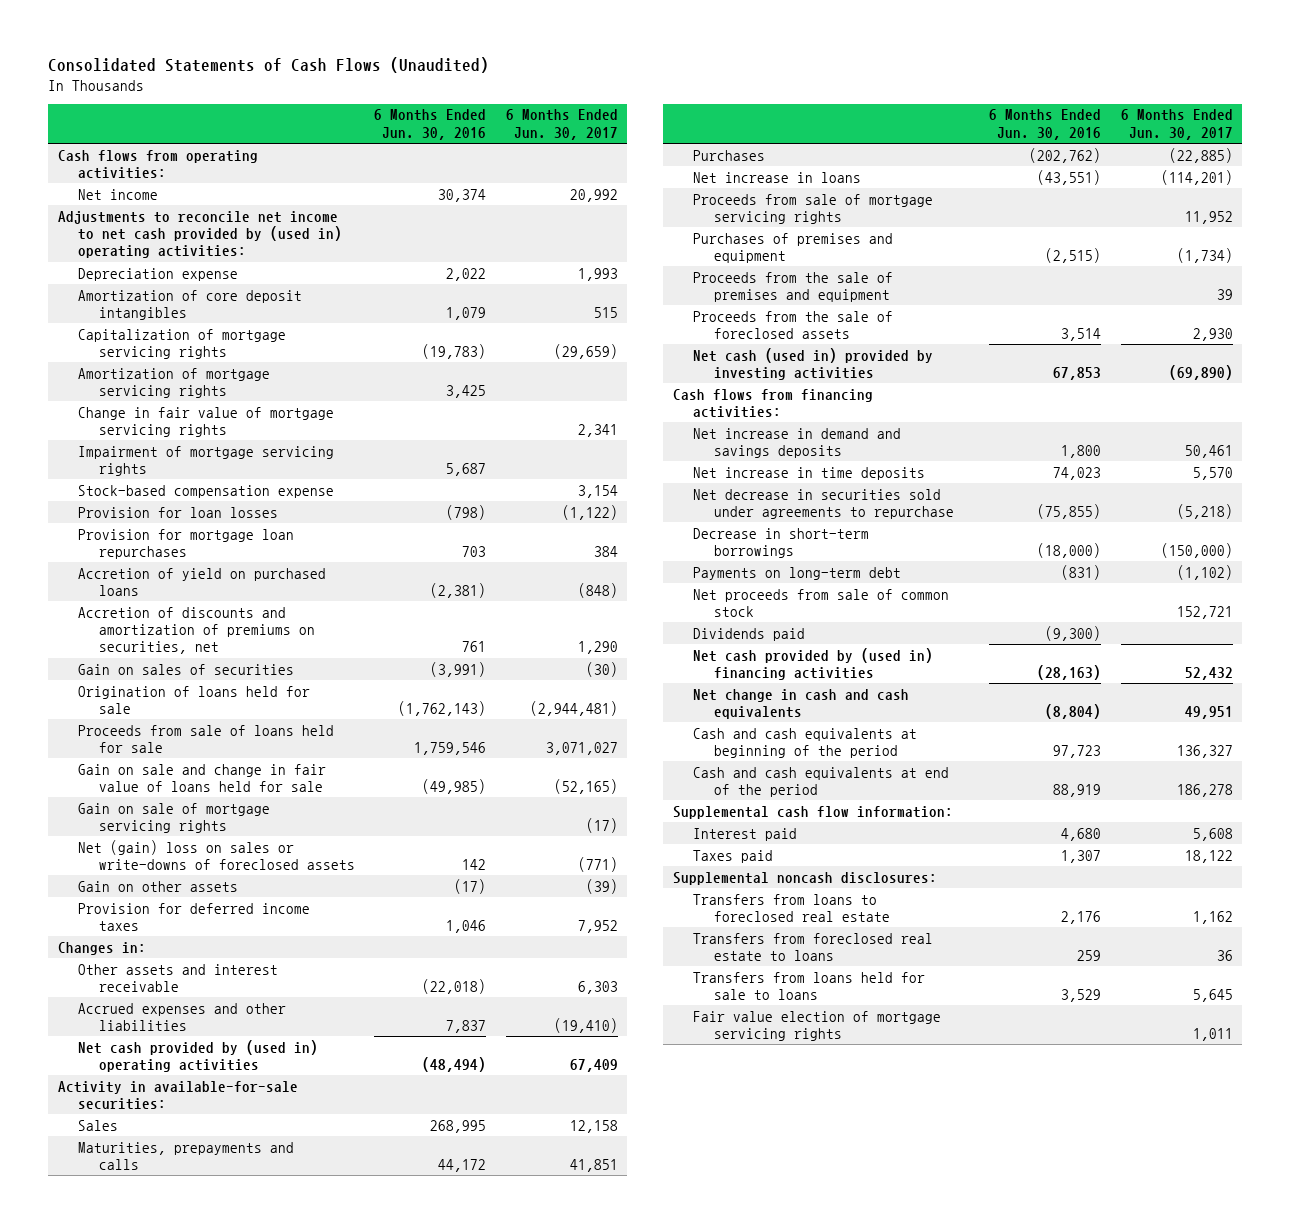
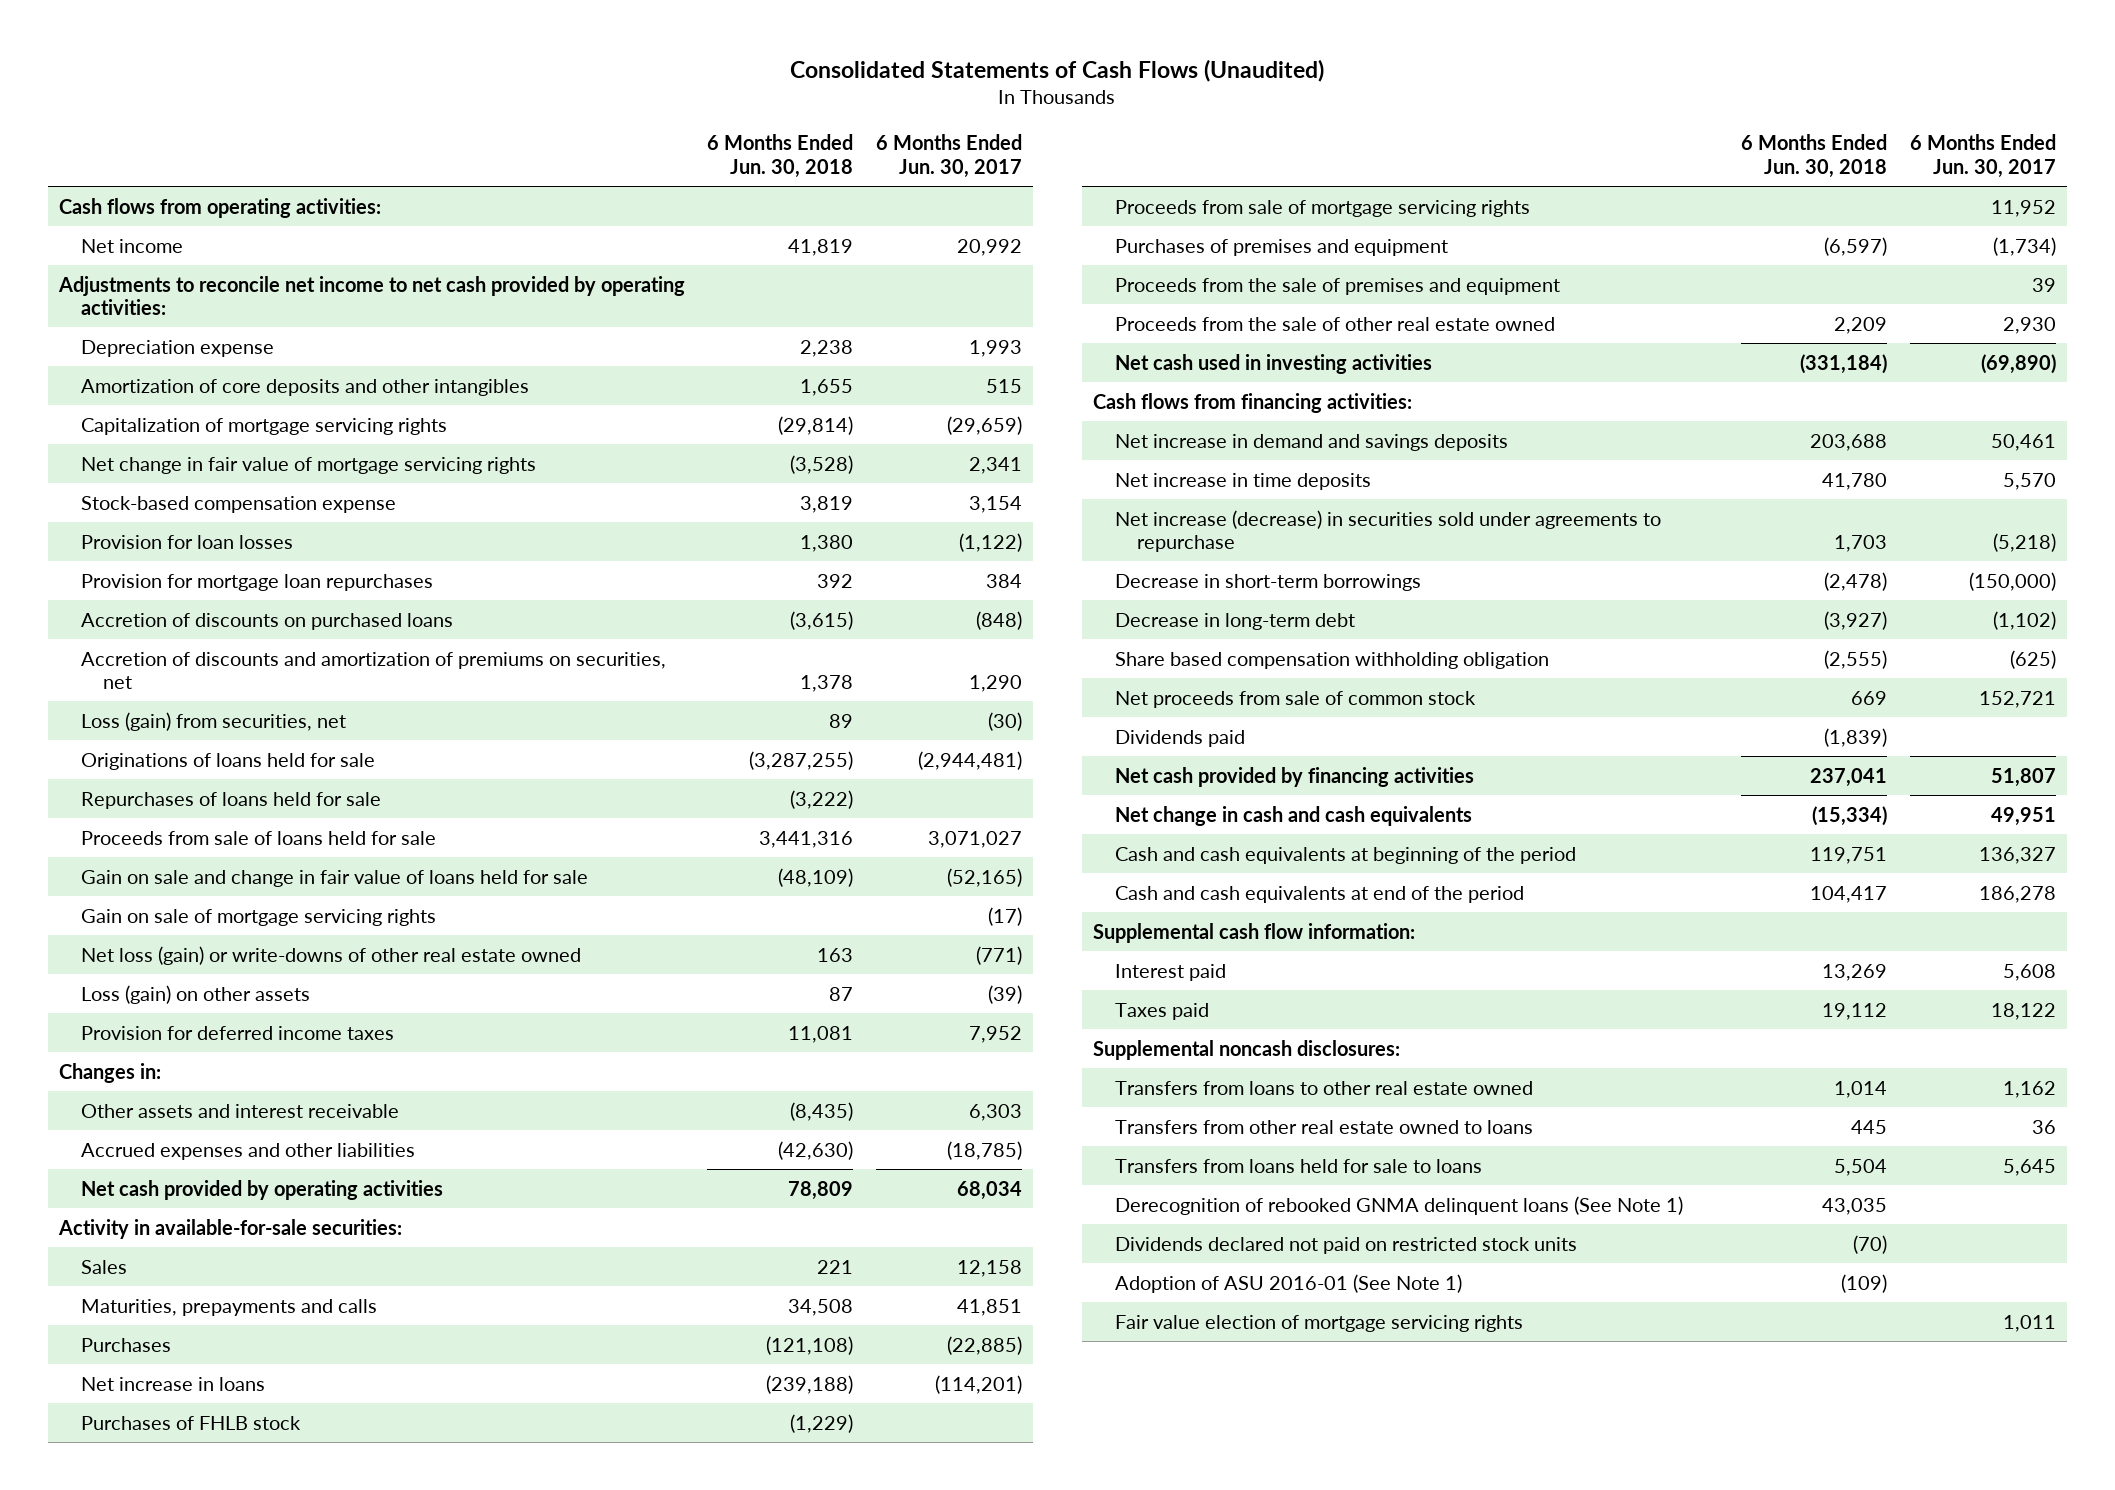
[374,109,487,140] 6 Months Ended Jun. 30, 2016 -> none
none -> [707,134,854,178] 6 Months Ended Jun. 30, 2018
[57,210,343,259] Adjustments to reconcile net income to net cash provided by (used in) operating activities: -> [57,275,685,316] Adjustments to reconcile net income to net cash provided by operating activities:
[78,289,303,320] Amortization of core deposit intangibles -> [80,378,529,396] Amortization of core deposits and other intangibles
[78,367,271,398] Amortization of mortgage servicing rights -> none
[78,445,335,476] Impairment of mortgage servicing rights -> none
[78,406,335,437] Change in fair value of mortgage servicing rights -> [80,456,536,474] Net change in fair value of mortgage servicing rights
[78,567,327,596] Accretion of yield on purchased loans -> [80,612,453,630] Accretion of discounts on purchased loans
[78,663,295,675] Gain on sales of securities -> [80,711,346,731] Loss (gain) from securities, net
[78,685,311,714] Origination of loans held for sale -> [80,752,375,770] Originations of loans held for sale
none -> [80,791,381,809] Repurchases of loans held for sale
[78,839,355,870] Net (gain) loss on sales or write-downs of foreclosed assets -> [80,945,581,965] Net loss (gain) or write-downs of other real estate owned
[78,880,239,892] Gain on other assets -> [80,984,310,1004] Loss (gain) on other assets
[553,1017,618,1033] (19,410) -> [946,1140,1022,1160] (18,785)
[78,1039,319,1072] Net cash provided by (used in) operating activities -> [80,1179,443,1200] Net cash provided by operating activities
[569,1058,618,1072] 67,409 -> [956,1180,1022,1200] 68,034
none -> [80,1415,301,1430] Purchases of FHLB stock
[693,310,894,339] Proceeds from the sale of foreclosed assets -> [1114,316,1555,331] Proceeds from the sale of other real estate owned
[693,347,934,380] Net cash (used in) provided by investing activities -> [1114,353,1432,374] Net cash used in investing activities
[693,488,954,519] Net decrease in securities sold under agreements to repurchase -> [1114,509,1661,553] Net increase (decrease) in securities sold under agreements to repurchase
[693,566,902,580] Payments on long-term debt -> [1114,612,1355,630] Decrease in long-term debt
none -> [1114,651,1549,669] Share based compensation withholding obligation
[693,647,934,680] Net cash provided by (used in) financing activities -> [1114,766,1474,787] Net cash provided by financing activities
[1184,666,1233,680] 52,432 -> [1990,767,2056,787] 51,807
[693,893,890,922] Transfers from loans to foreclosed real estate -> [1114,1080,1533,1095] Transfers from loans to other real estate owned
[693,932,934,961] Transfers from foreclosed real estate to loans -> [1114,1119,1533,1134] Transfers from other real estate owned to loans
none -> [1114,1195,1683,1215] Derecognition of rebooked GNMA delinquent loans (See Note 1)
none -> [1114,1236,1577,1254] Dividends declared not paid on restricted stock units
none -> [1114,1273,1462,1293] Adoption of ASU 2016-01 (See Note 1)

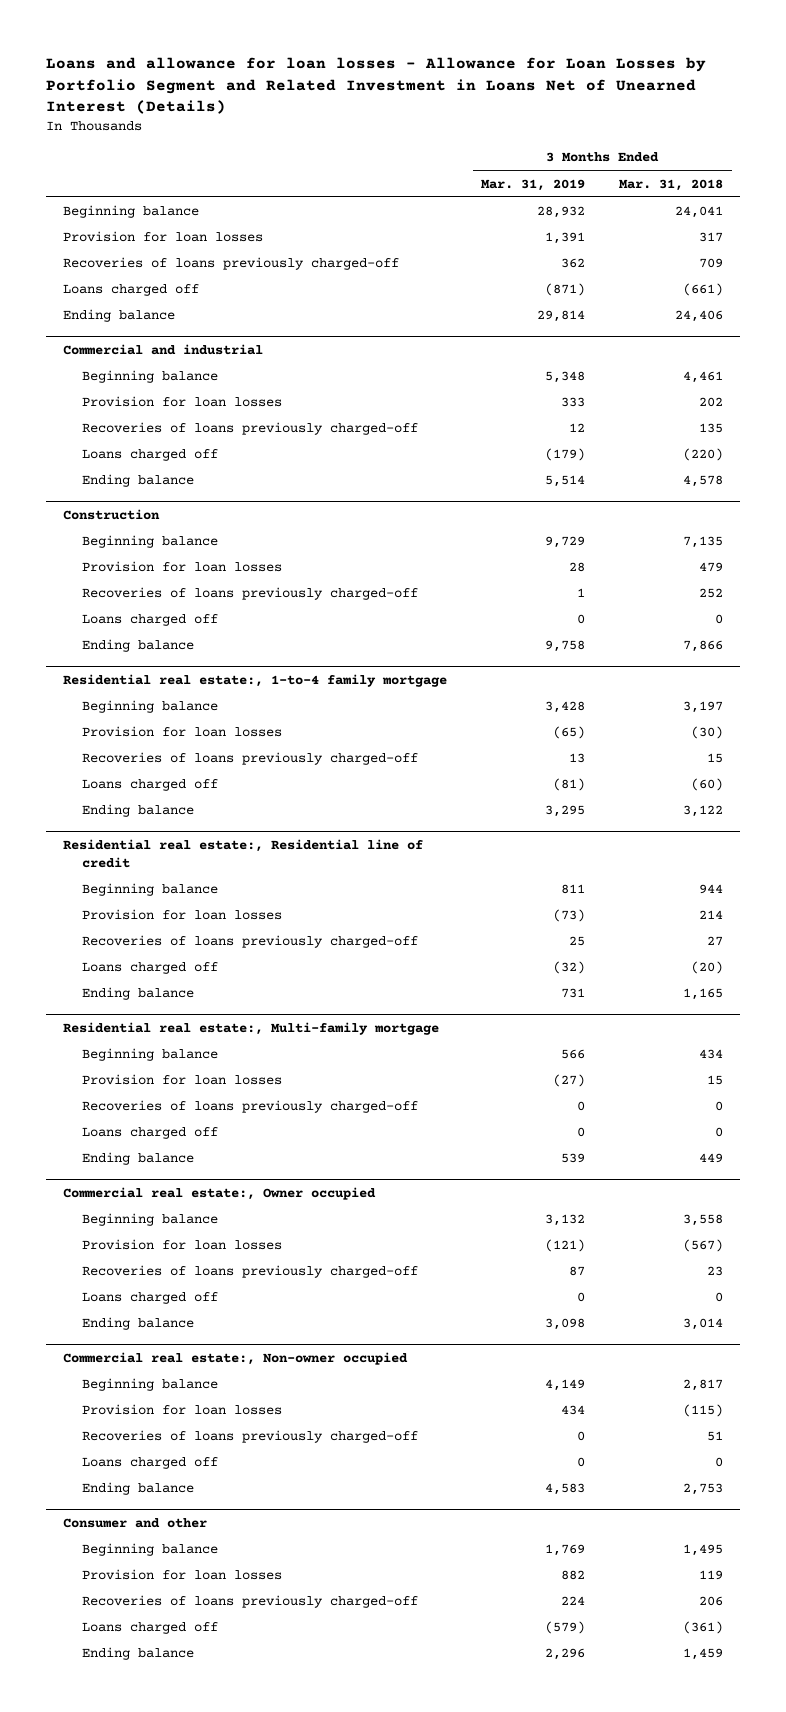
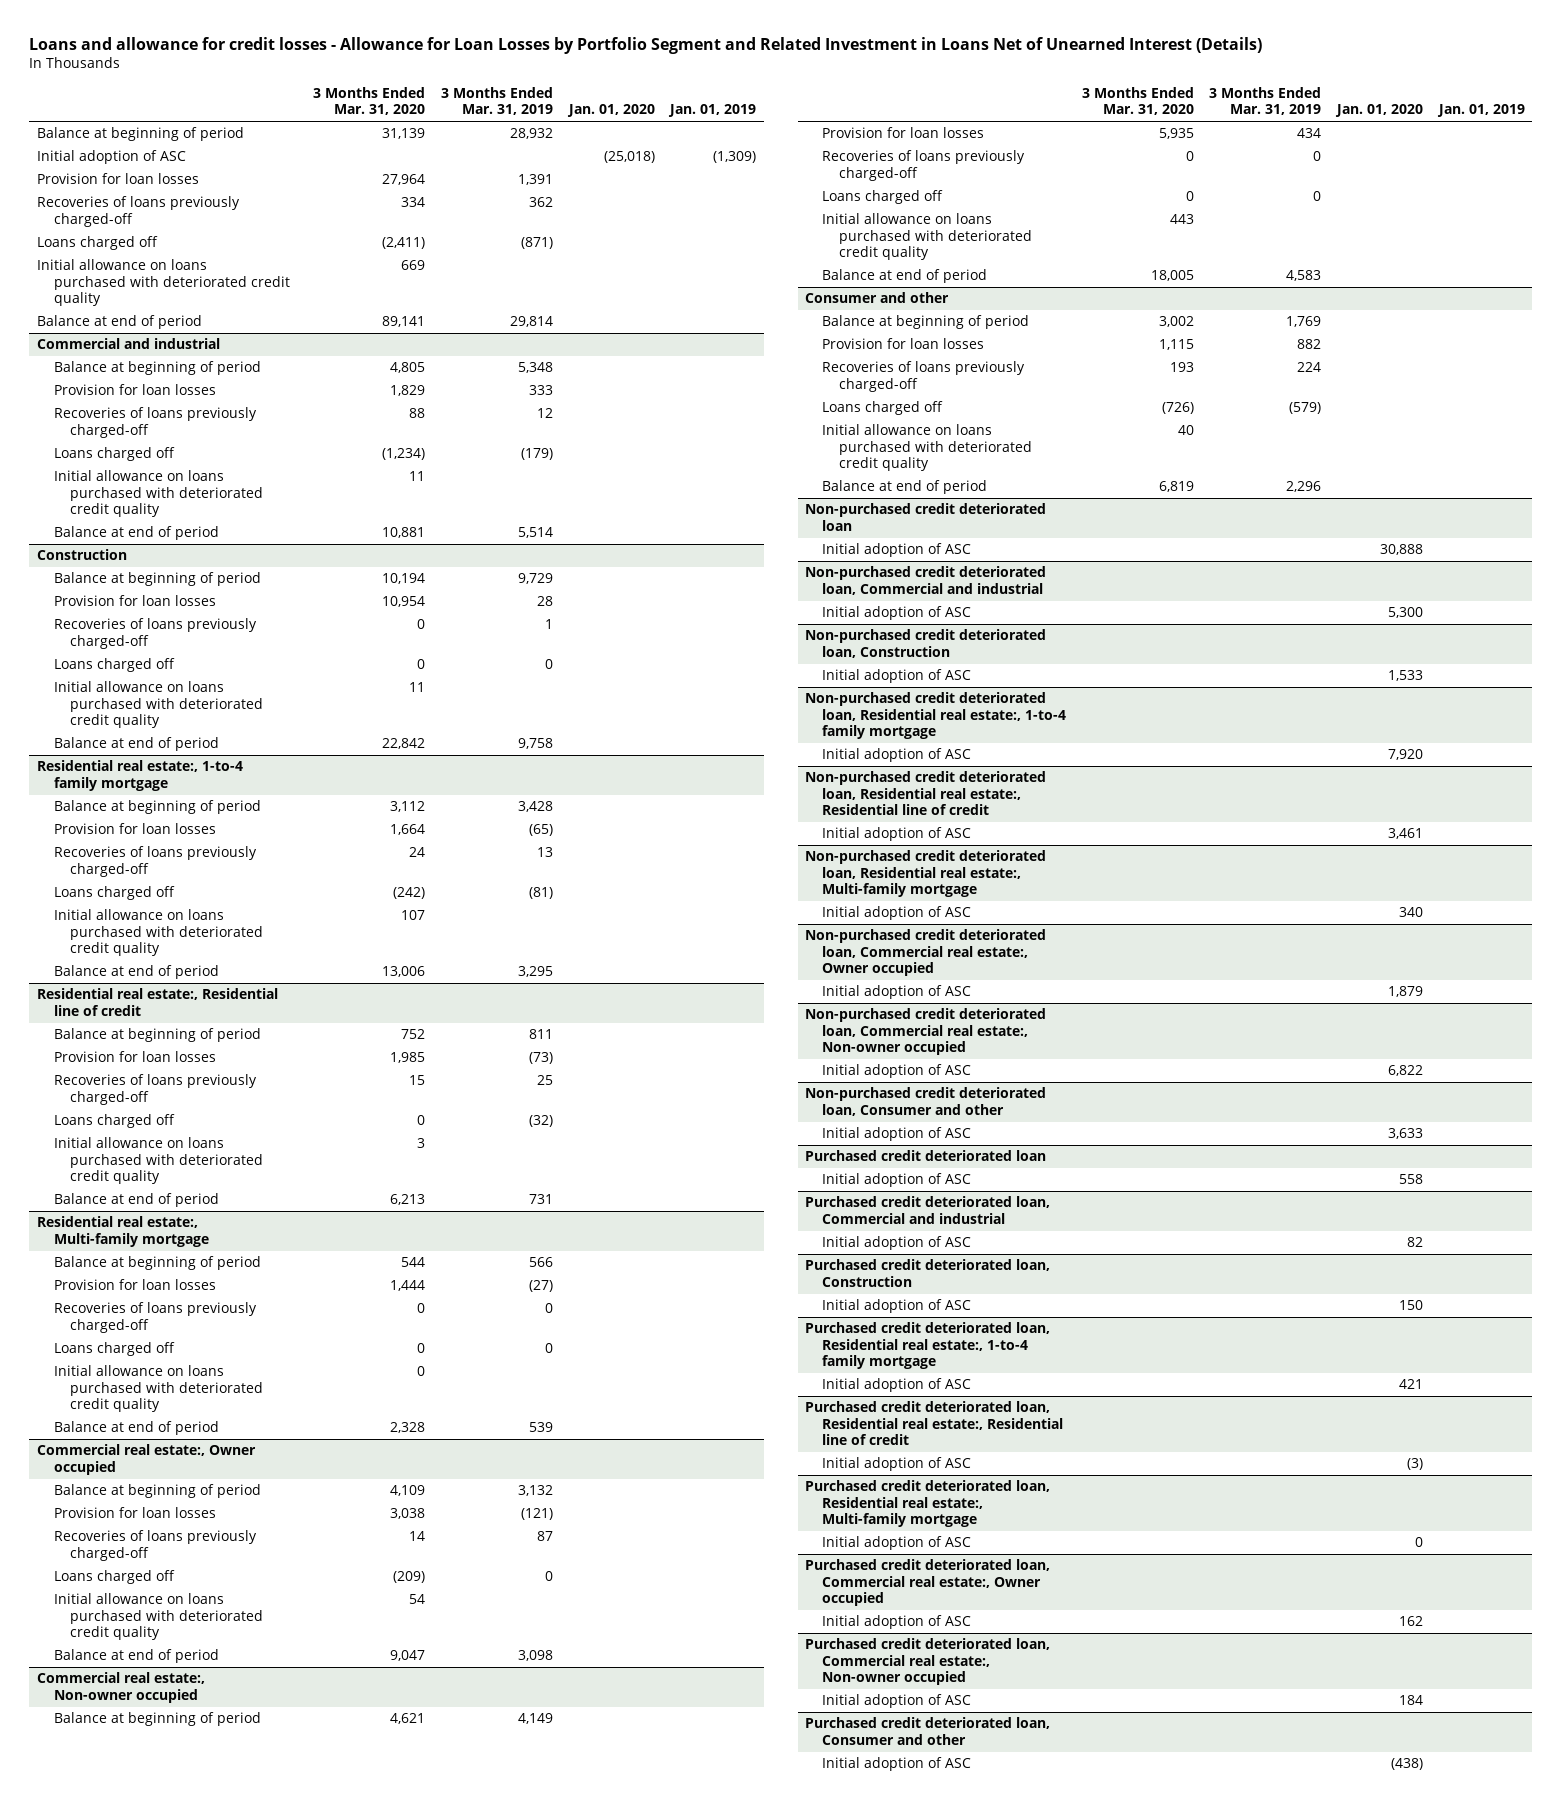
[46,56,707,115] Loans and allowance for loan losses - Allowance for Loan Losses by Portfolio Segment and Related Investment in Loans Net of Unearned Interest (Details) -> [29,37,1263,55] Loans and allowance for credit losses - Allowance for Loan Losses by Portfolio Segment and Related Investment in Loans Net of Unearned Interest (Details)
[619,178,724,191] Mar. 31, 2018 -> none
none -> [313,86,426,116] 3 Months Ended Mar. 31, 2020
none -> [566,104,655,118] Jan. 01, 2020
none -> [668,104,757,118] Jan. 01, 2019
[63,205,200,219] Beginning balance -> [37,127,245,142] Balance at beginning of period
none -> [37,150,187,165] Initial adoption of ASC
none -> [37,259,290,307] Initial allowance on loans purchased with deteriorated credit quality
[63,309,176,323] Ending balance -> [37,315,203,330] Balance at end of period
[82,370,219,384] Beginning balance -> [53,361,261,376] Balance at beginning of period
none -> [53,470,264,518] Initial allowance on loans purchased with deteriorated credit quality
[82,474,195,488] Ending balance -> [53,526,219,541] Balance at end of period
[82,535,219,549] Beginning balance -> [53,572,261,587] Balance at beginning of period
none -> [53,681,264,729] Initial allowance on loans purchased with deteriorated credit quality
[82,639,195,653] Ending balance -> [53,737,219,752] Balance at end of period
[82,700,219,714] Beginning balance -> [53,800,261,815] Balance at beginning of period
none -> [53,909,264,957] Initial allowance on loans purchased with deteriorated credit quality
[82,804,195,818] Ending balance -> [53,965,219,980] Balance at end of period
[82,883,219,897] Beginning balance -> [53,1028,261,1043] Balance at beginning of period
none -> [53,1137,264,1185] Initial allowance on loans purchased with deteriorated credit quality
[82,987,195,1001] Ending balance -> [53,1193,219,1208] Balance at end of period
[82,1048,219,1062] Beginning balance -> [53,1256,261,1271] Balance at beginning of period
none -> [53,1365,264,1413] Initial allowance on loans purchased with deteriorated credit quality
[82,1152,195,1166] Ending balance -> [53,1421,219,1436] Balance at end of period
[82,1213,219,1227] Beginning balance -> [53,1484,261,1499] Balance at beginning of period
none -> [53,1593,264,1641] Initial allowance on loans purchased with deteriorated credit quality
[82,1317,195,1331] Ending balance -> [53,1649,219,1664] Balance at end of period
[82,1378,219,1392] Beginning balance -> [53,1712,261,1727] Balance at beginning of period
none -> [822,213,1032,261] Initial allowance on loans purchased with deteriorated credit quality
[82,1482,195,1496] Ending balance -> [822,269,988,284] Balance at end of period
[82,1543,219,1557] Beginning balance -> [822,315,1030,330] Balance at beginning of period
none -> [822,424,1032,472] Initial allowance on loans purchased with deteriorated credit quality
[82,1647,195,1661] Ending balance -> [822,480,988,495] Balance at end of period
none -> [805,503,1047,531] Non-purchased credit deteriorated loan
none -> [822,543,972,558] Initial adoption of ASC
none -> [805,566,1047,595] Non-purchased credit deteriorated loan, Commercial and industrial
none -> [822,606,972,621] Initial adoption of ASC
none -> [805,629,1047,658] Non-purchased credit deteriorated loan, Construction
none -> [822,669,972,684] Initial adoption of ASC
none -> [805,692,1067,740] Non-purchased credit deteriorated loan, Residential real estate:, 1-to-4 family mortgage
none -> [822,748,972,763] Initial adoption of ASC
none -> [805,771,1047,816] Non-purchased credit deteriorated loan, Residential real estate:, Residential line of credit
none -> [822,827,972,842] Initial adoption of ASC
none -> [805,850,1047,898] Non-purchased credit deteriorated loan, Residential real estate:, Multi-family mortgage
none -> [822,906,972,921] Initial adoption of ASC
none -> [805,929,1047,977] Non-purchased credit deteriorated loan, Commercial real estate:, Owner occupied
none -> [822,985,972,1000] Initial adoption of ASC
none -> [805,1008,1047,1056] Non-purchased credit deteriorated loan, Commercial real estate:, Non-owner occupied
none -> [822,1064,972,1079] Initial adoption of ASC
none -> [805,1087,1047,1116] Non-purchased credit deteriorated loan, Consumer and other
none -> [822,1127,972,1142] Initial adoption of ASC
none -> [805,1150,1047,1162] Purchased credit deteriorated loan
none -> [822,1173,972,1188] Initial adoption of ASC
none -> [805,1196,1051,1224] Purchased credit deteriorated loan, Commercial and industrial
none -> [822,1236,972,1251] Initial adoption of ASC
none -> [805,1259,1051,1287] Purchased credit deteriorated loan, Construction
none -> [822,1299,972,1314] Initial adoption of ASC
none -> [805,1322,1051,1370] Purchased credit deteriorated loan, Residential real estate:, 1-to-4 family mortgage
none -> [822,1378,972,1393] Initial adoption of ASC
none -> [805,1401,1064,1446] Purchased credit deteriorated loan, Residential real estate:, Residential line of credit
none -> [822,1457,972,1472] Initial adoption of ASC
none -> [805,1480,1051,1528] Purchased credit deteriorated loan, Residential real estate:, Multi-family mortgage
none -> [822,1536,972,1551] Initial adoption of ASC
none -> [805,1559,1051,1607] Purchased credit deteriorated loan, Commercial real estate:, Owner occupied
none -> [822,1615,972,1630] Initial adoption of ASC
none -> [805,1638,1051,1686] Purchased credit deteriorated loan, Commercial real estate:, Non-owner occupied
none -> [822,1694,972,1709] Initial adoption of ASC
none -> [805,1717,1051,1745] Purchased credit deteriorated loan, Consumer and other
none -> [822,1757,972,1772] Initial adoption of ASC

